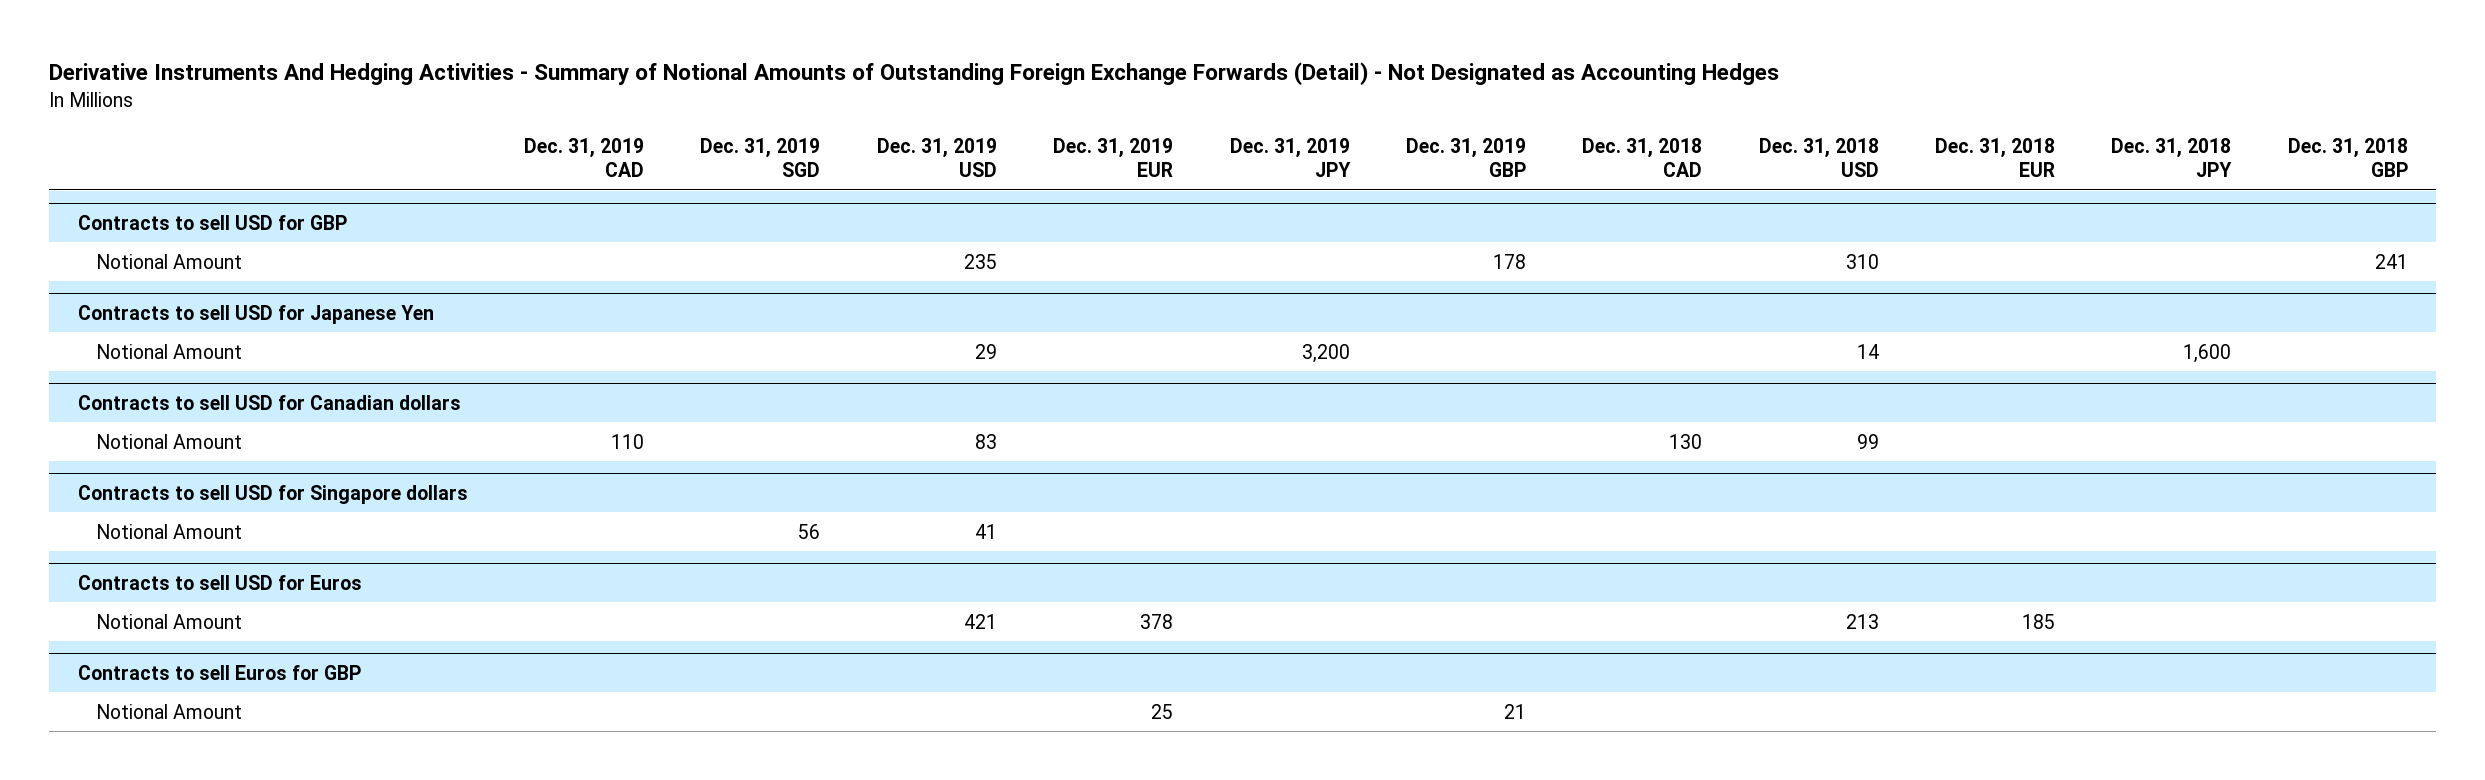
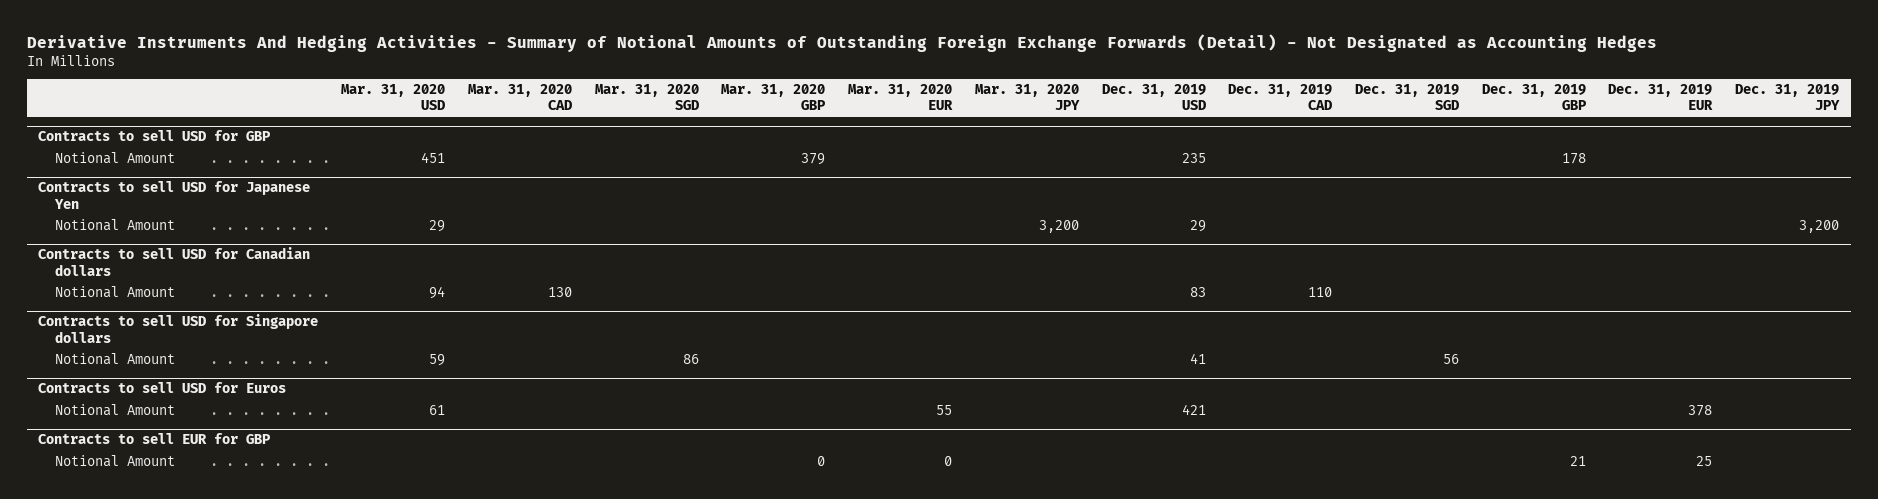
[1582,137,1703,178] Dec. 31, 2018 CAD -> none
[1758,137,1879,178] Dec. 31, 2018 USD -> none
[1935,137,2056,178] Dec. 31, 2018 EUR -> none
[2111,137,2233,178] Dec. 31, 2018 JPY -> none
[2287,137,2408,178] Dec. 31, 2018 GBP -> none
none -> [341,84,446,111] Mar. 31, 2020 USD
none -> [467,84,572,111] Mar. 31, 2020 CAD
none -> [594,84,699,111] Mar. 31, 2020 SGD
none -> [721,84,826,111] Mar. 31, 2020 GBP
none -> [848,84,954,111] Mar. 31, 2020 EUR
none -> [974,84,1080,111] Mar. 31, 2020 JPY
[77,664,361,680] Contracts to sell Euros for GBP -> [38,433,271,445] Contracts to sell EUR for GBP

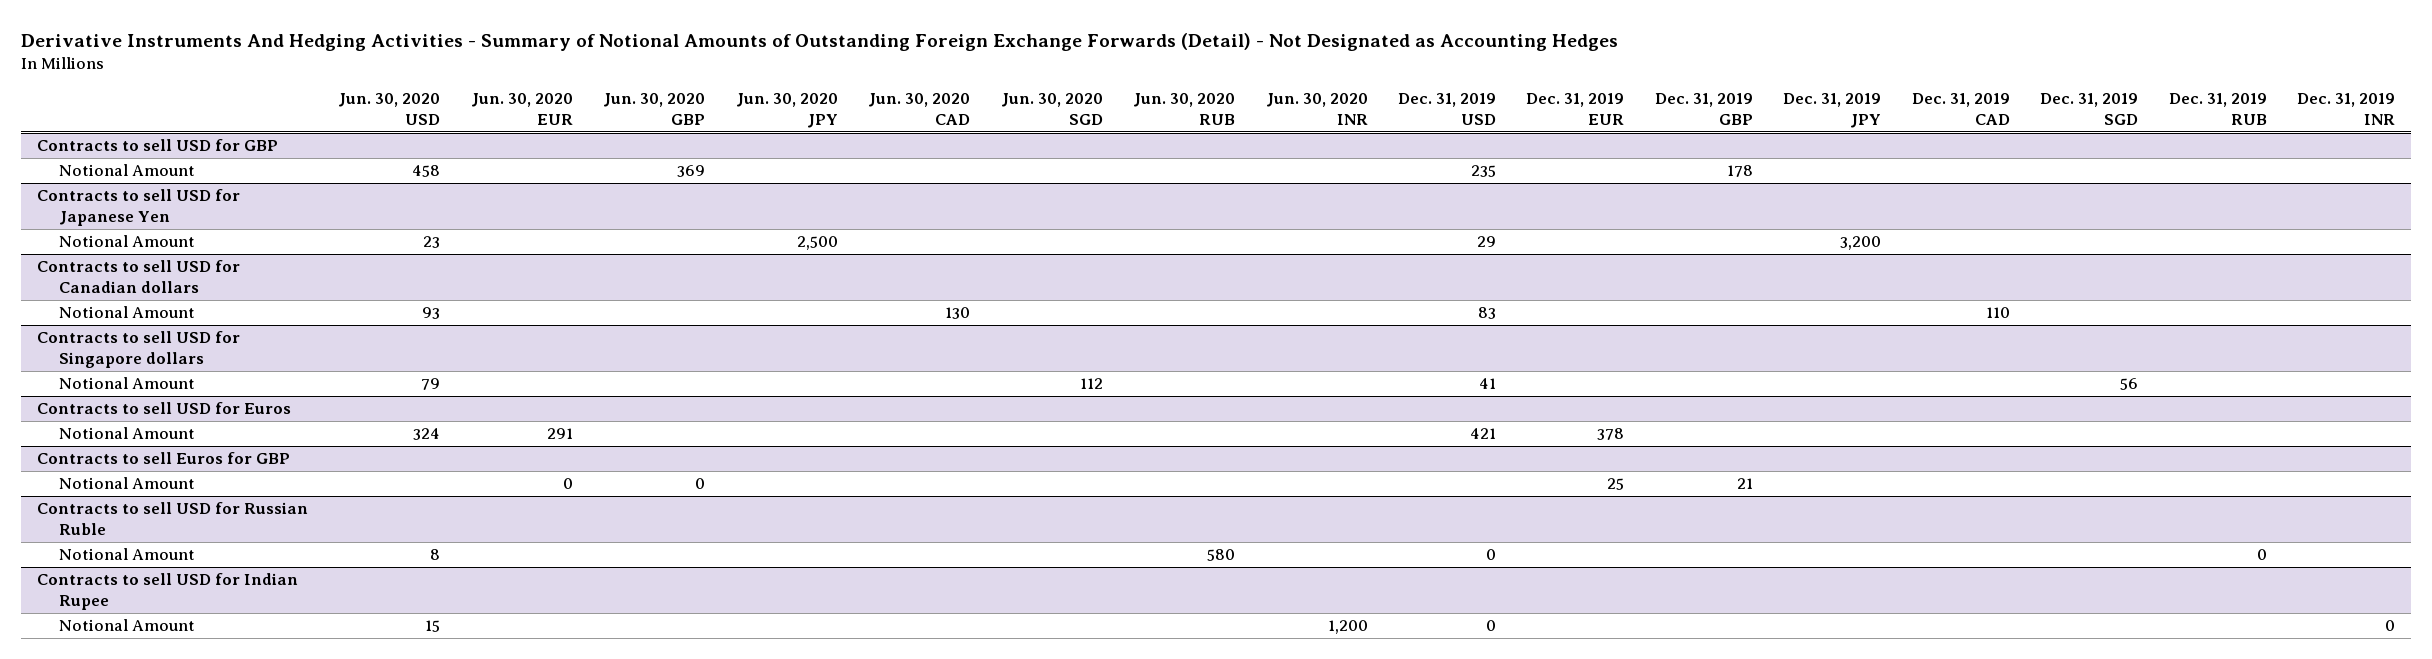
[341,84,446,111] Mar. 31, 2020 USD -> none
[467,84,572,111] Mar. 31, 2020 CAD -> none
[594,84,699,111] Mar. 31, 2020 SGD -> none
[721,84,826,111] Mar. 31, 2020 GBP -> none
[848,84,954,111] Mar. 31, 2020 EUR -> none
[974,84,1080,111] Mar. 31, 2020 JPY -> none
none -> [338,93,441,126] Jun. 30, 2020 USD
none -> [470,93,573,126] Jun. 30, 2020 EUR
none -> [603,93,706,126] Jun. 30, 2020 GBP
none -> [735,93,838,129] Jun. 30, 2020 JPY
none -> [868,93,971,126] Jun. 30, 2020 CAD
none -> [1000,93,1103,126] Jun. 30, 2020 SGD
none -> [1133,93,1236,126] Jun. 30, 2020 RUB
none -> [1265,93,1368,126] Jun. 30, 2020 INR
none -> [2168,93,2267,126] Dec. 31, 2019 RUB
none -> [2297,93,2396,126] Dec. 31, 2019 INR
[38,433,271,445] Contracts to sell EUR for GBP -> [36,452,290,465] Contracts to sell Euros for GBP
none -> [36,502,308,536] Contracts to sell USD for Russian Ruble
none -> [58,548,195,561] Notional Amount
none -> [36,573,298,611] Contracts to sell USD for Indian Rupee
none -> [58,619,195,632] Notional Amount

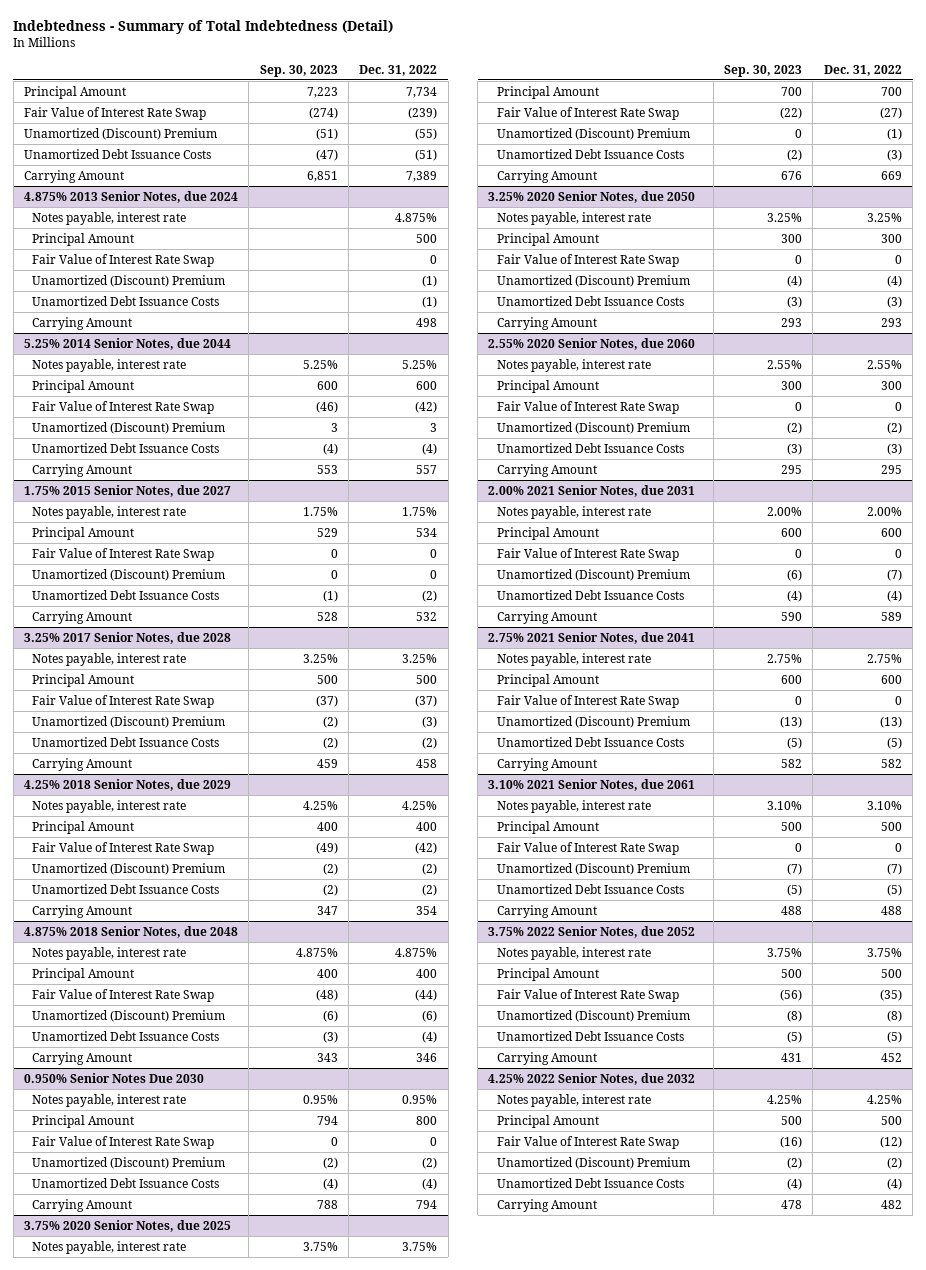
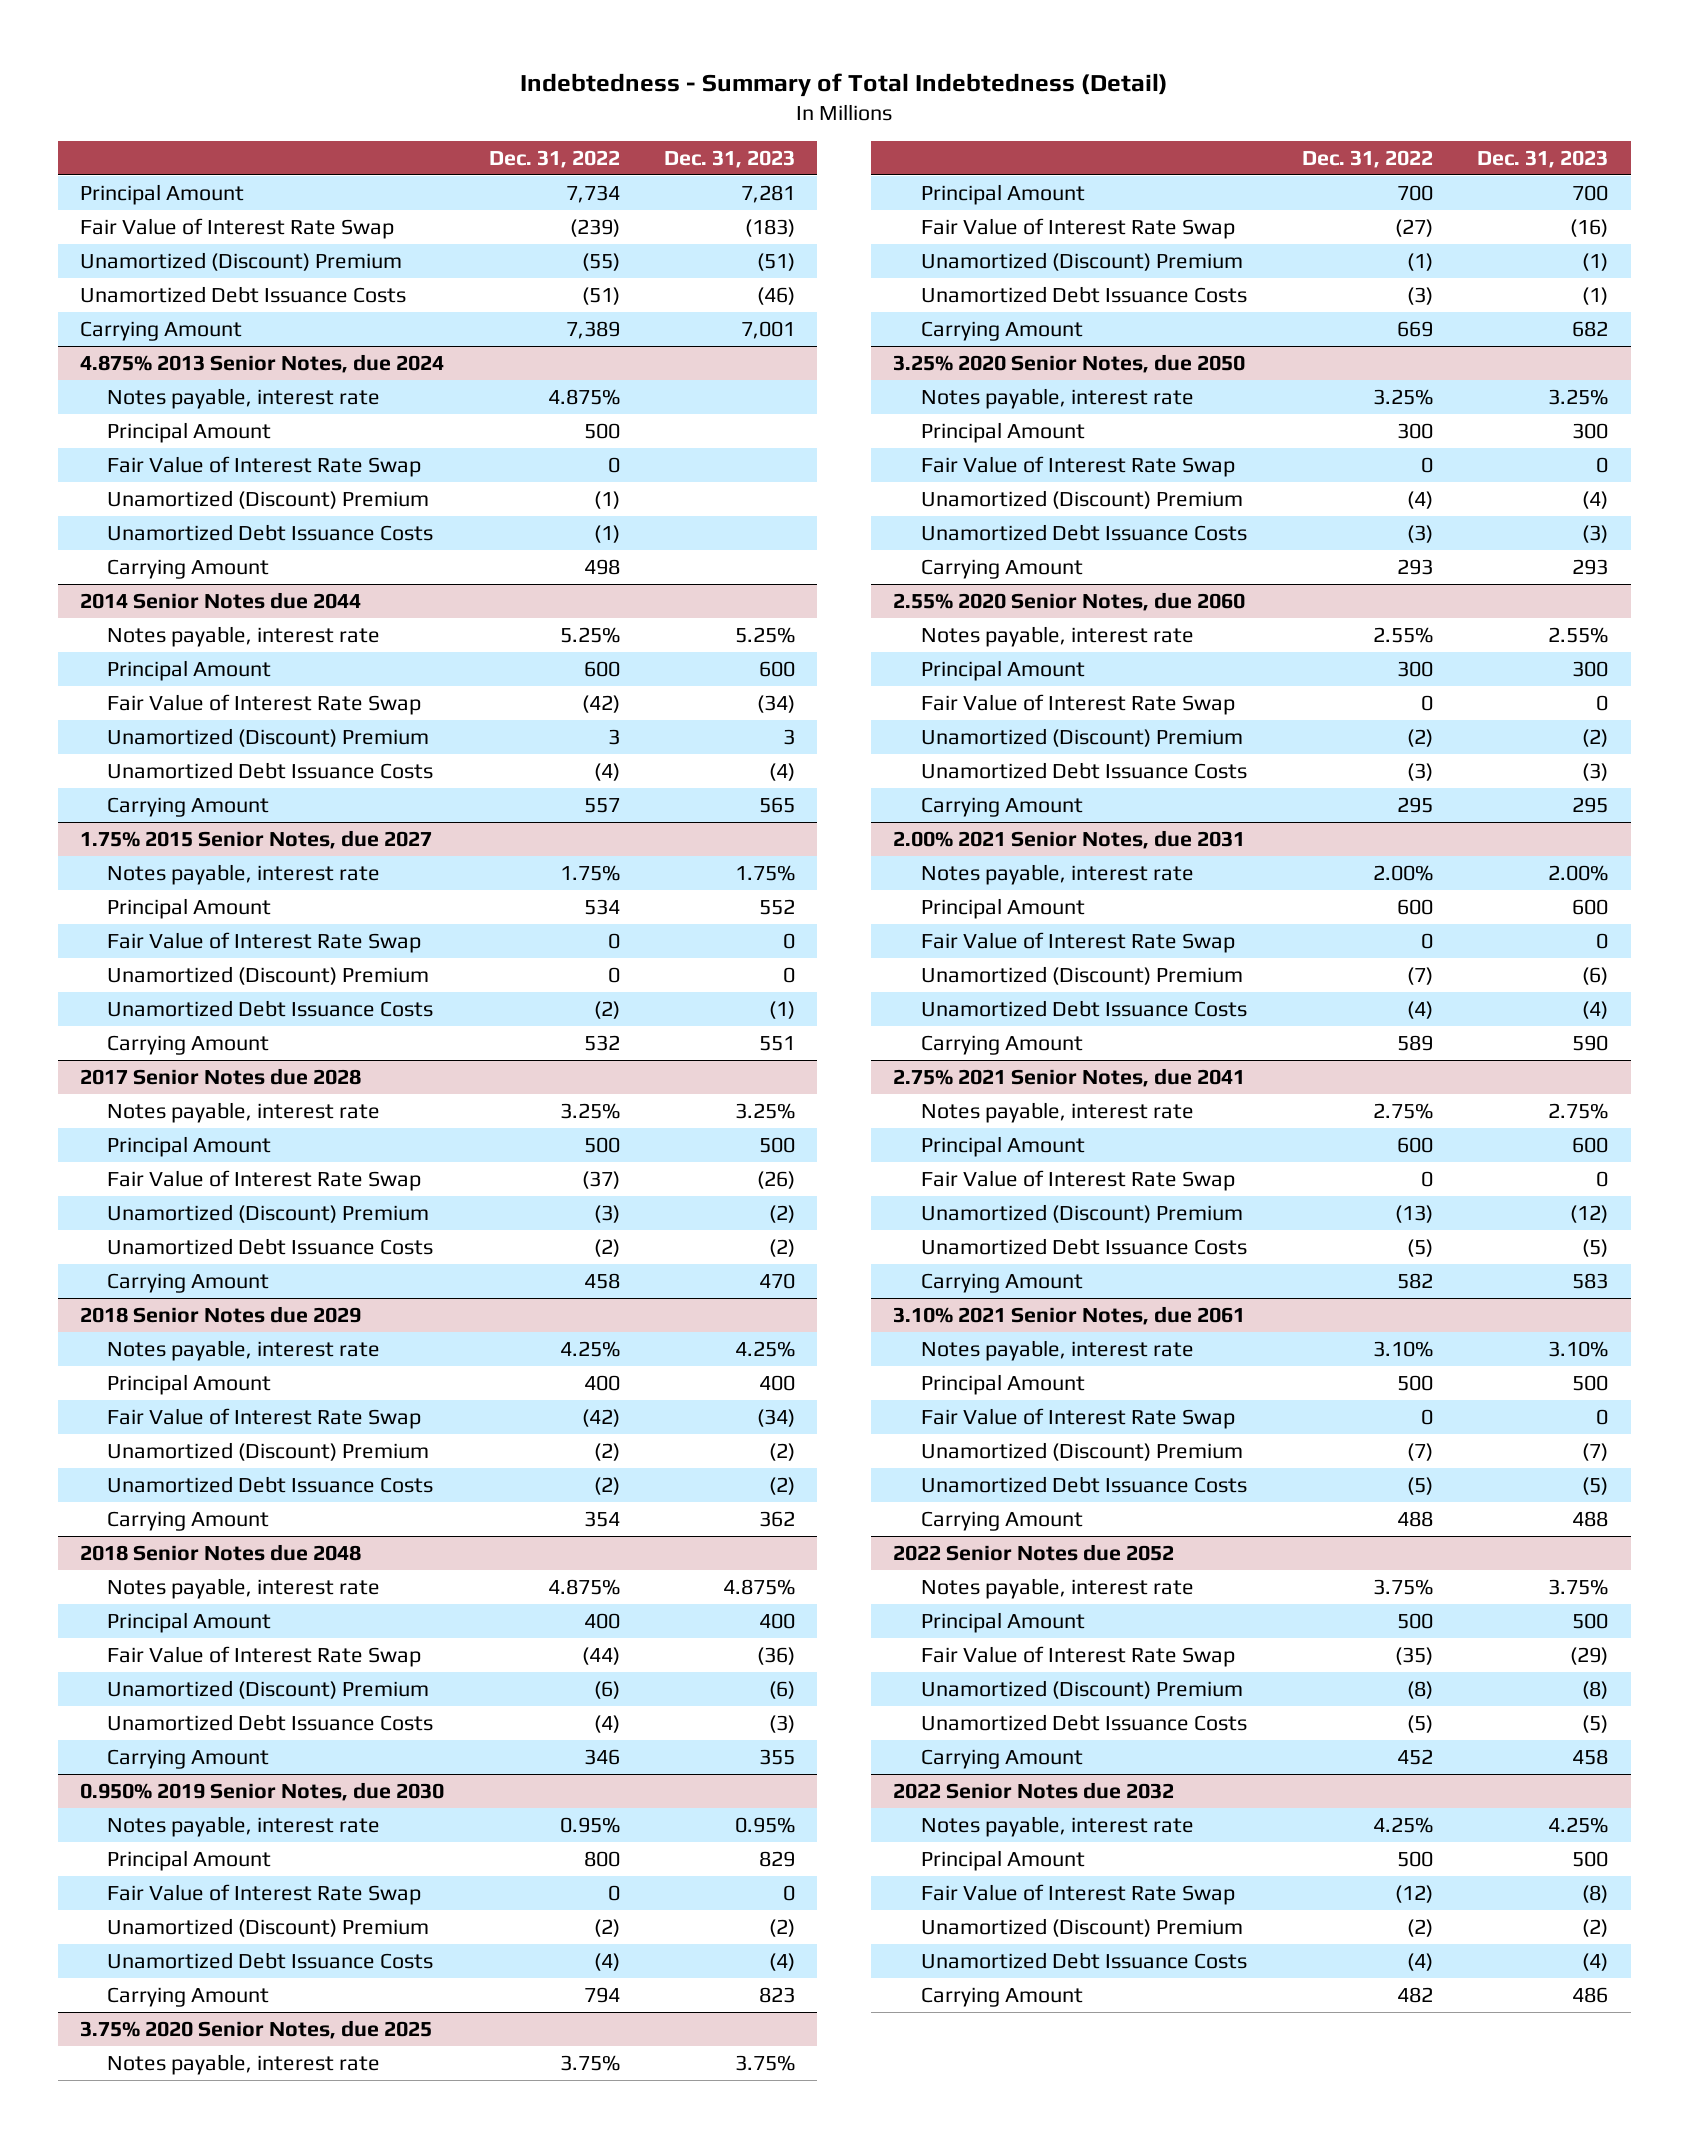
[259,64,338,77] Sep. 30, 2023 -> none
none -> [664,149,796,168] Dec. 31, 2023
[23,337,231,350] 5.25% 2014 Senior Notes, due 2044 -> [80,591,362,609] 2014 Senior Notes due 2044
[23,631,231,644] 3.25% 2017 Senior Notes, due 2028 -> [80,1067,362,1085] 2017 Senior Notes due 2028
[23,778,231,791] 4.25% 2018 Senior Notes, due 2029 -> [80,1305,362,1323] 2018 Senior Notes due 2029
[23,925,238,938] 4.875% 2018 Senior Notes, due 2048 -> [80,1543,362,1561] 2018 Senior Notes due 2048
[23,1072,204,1083] 0.950% Senior Notes Due 2030 -> [80,1781,445,1801] 0.950% 2019 Senior Notes, due 2030
[488,925,696,938] 3.75% 2022 Senior Notes, due 2052 -> [893,1543,1175,1561] 2022 Senior Notes due 2052
[488,1072,696,1085] 4.25% 2022 Senior Notes, due 2032 -> [893,1781,1175,1799] 2022 Senior Notes due 2032

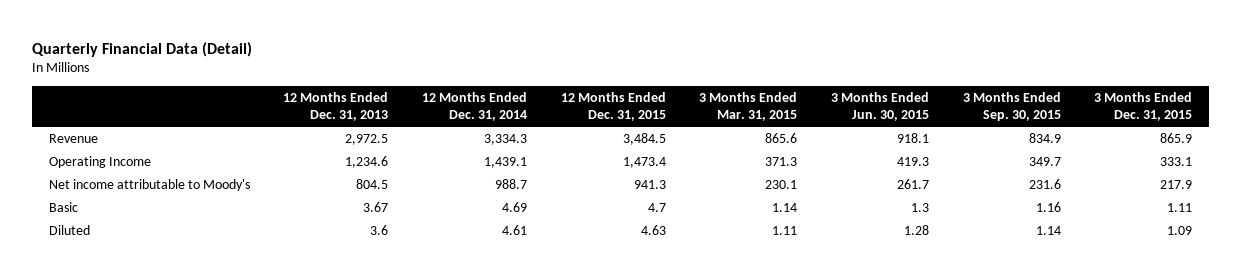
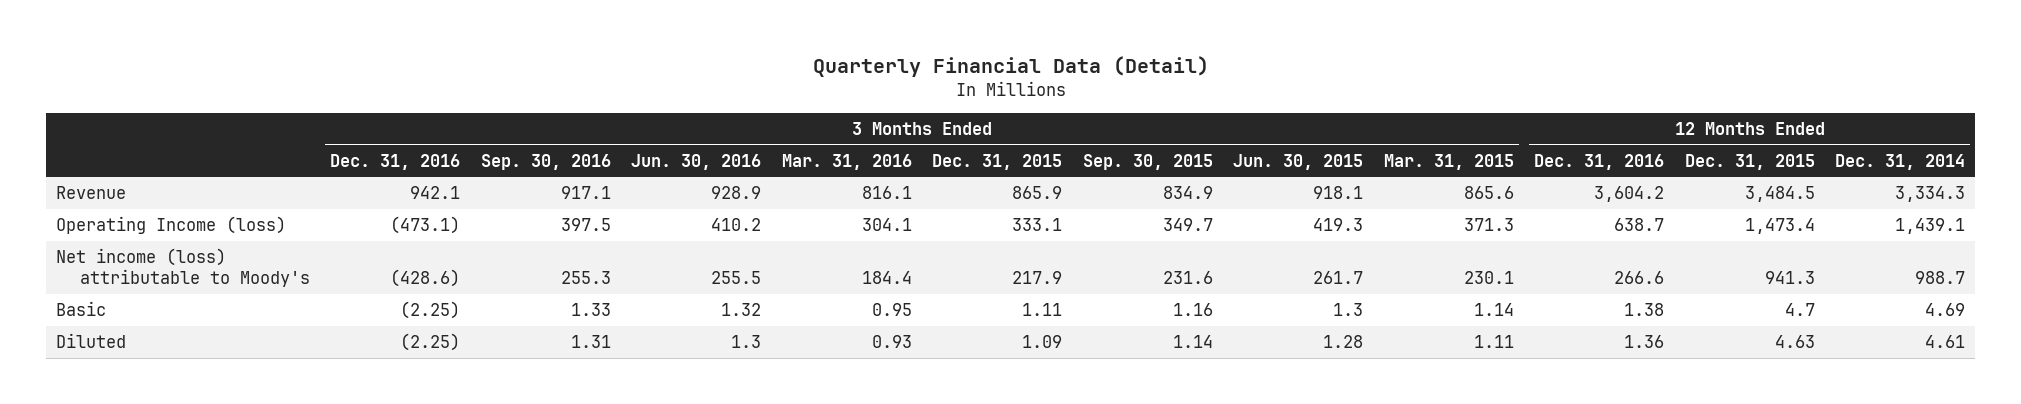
[283,92,389,122] 12 Months Ended Dec. 31, 2013 -> none
none -> [330,153,461,170] Dec. 31, 2016
none -> [480,153,611,170] Sep. 30, 2016
none -> [631,153,762,170] Jun. 30, 2016
none -> [781,153,912,170] Mar. 31, 2016
none -> [1534,153,1665,170] Dec. 31, 2016
[48,155,151,168] Operating Income -> [55,216,286,235] Operating Income (loss)
[48,178,250,191] Net income attributable to Moody's -> [55,248,310,287] Net income (loss) attributable to Moody's

